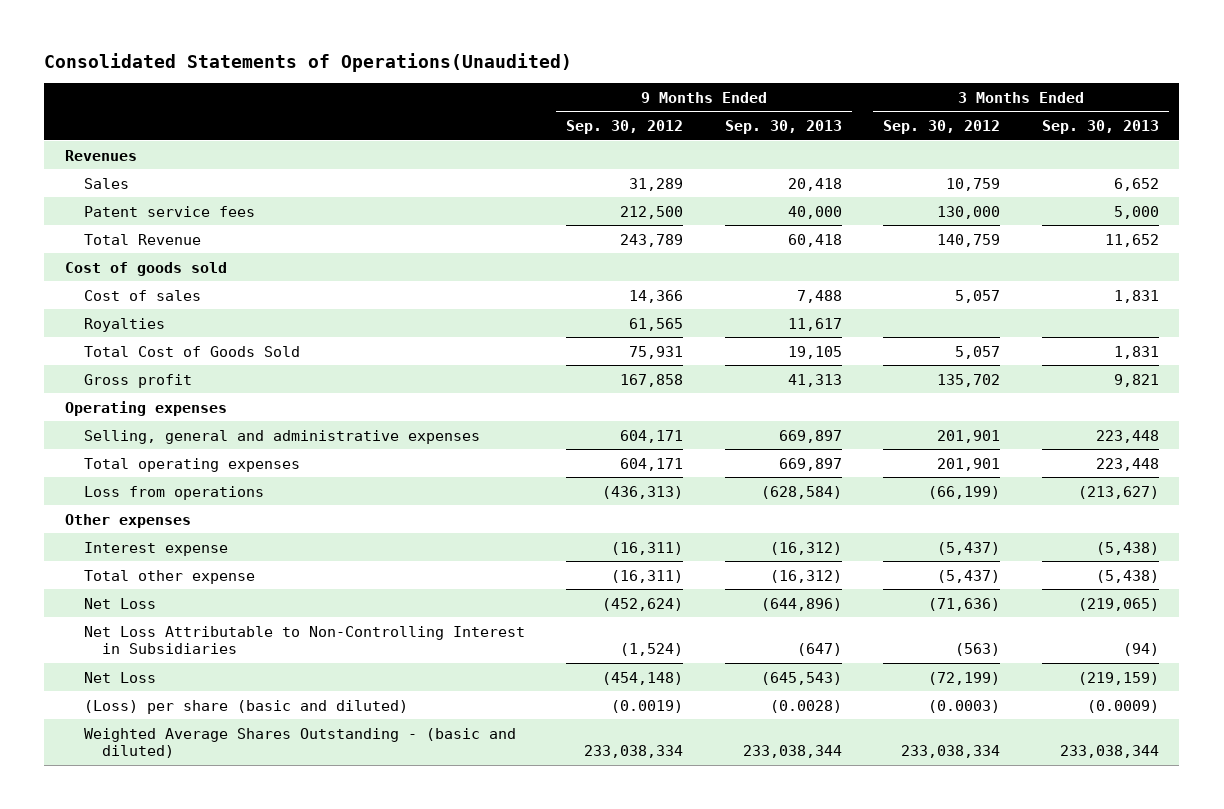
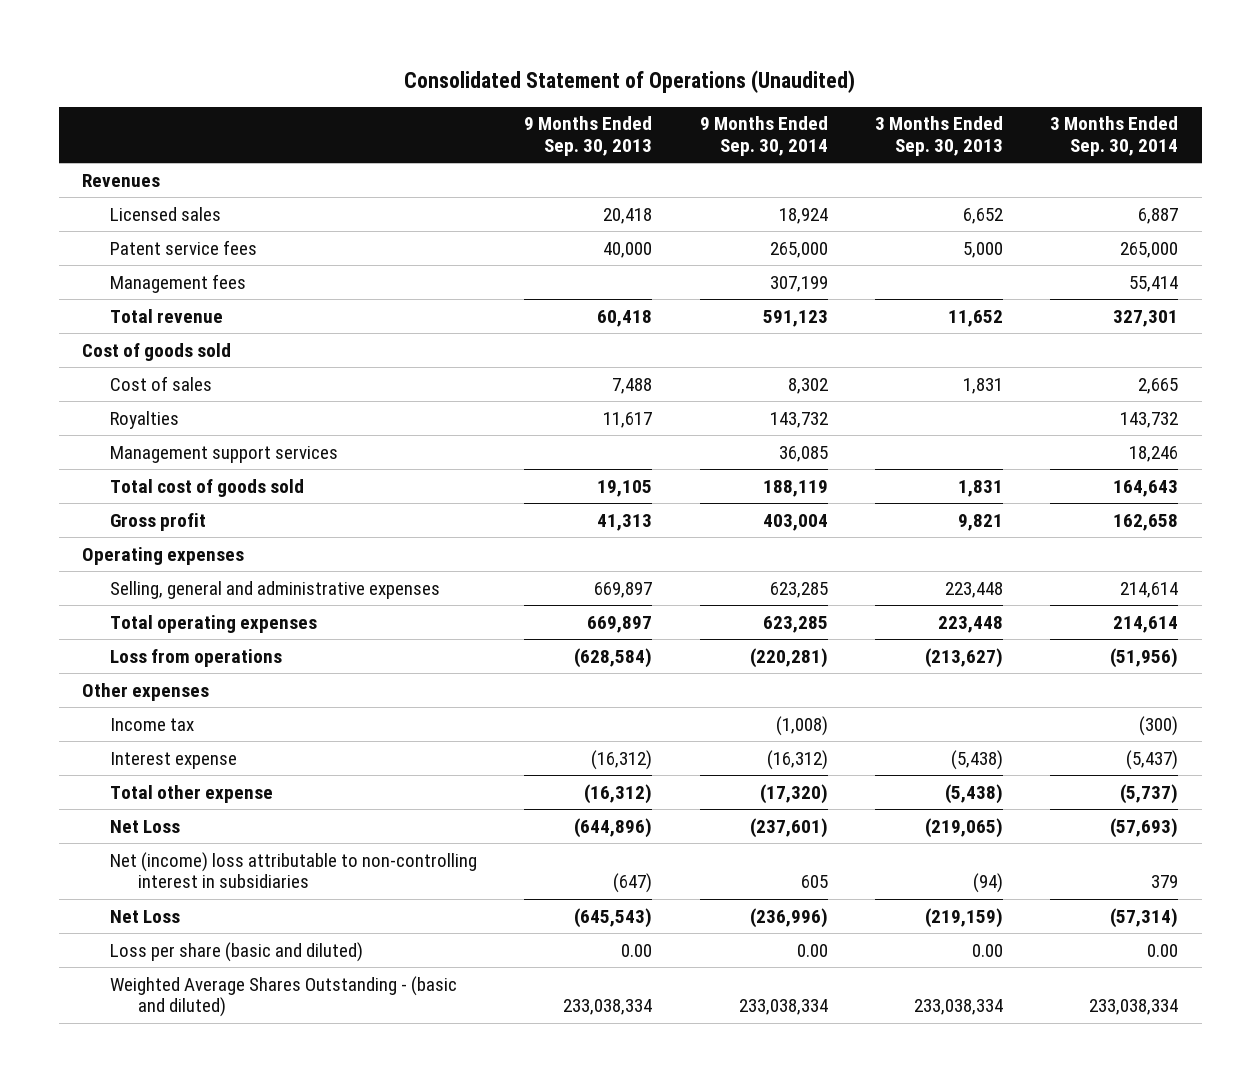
[44,53,573,73] Consolidated Statements of Operations(Unaudited) -> [404,69,856,93] Consolidated Statement of Operations (Unaudited)
[566,120,684,135] Sep. 30, 2012 -> none
[883,120,1001,135] Sep. 30, 2012 -> none
none -> [699,116,828,157] 9 Months Ended Sep. 30, 2014
none -> [1050,116,1179,157] 3 Months Ended Sep. 30, 2014
[83,177,129,189] Sales -> [109,206,221,221] Licensed sales
none -> [109,273,246,293] Management fees
[83,233,201,245] Total Revenue -> [109,308,223,323] Total revenue
none -> [109,445,338,463] Management support services
[83,345,300,357] Total Cost of Goods Sold -> [109,478,304,497] Total cost of goods sold
none -> [109,717,194,731] Income tax
[83,625,525,655] Net Loss Attributable to Non-Controlling Interest in Subsidiaries -> [109,851,477,889] Net (income) loss attributable to non-controlling interest in subsidiaries
[83,699,408,714] (Loss) per share (basic and diluted) -> [109,941,363,962] Loss per share (basic and diluted)
[769,699,842,713] (0.0028) -> [621,943,653,957] 0.00
[1086,699,1159,713] (0.0009) -> [971,943,1003,957] 0.00
[742,745,842,759] 233,038,344 -> [563,999,653,1016] 233,038,334
[1059,745,1159,759] 233,038,344 -> [913,999,1003,1016] 233,038,334

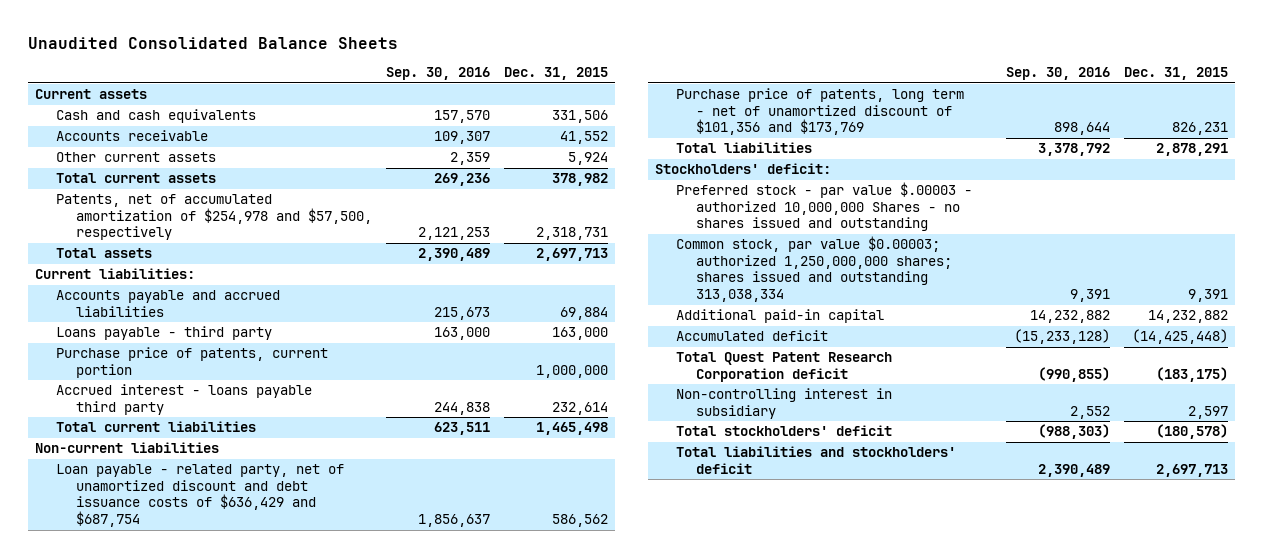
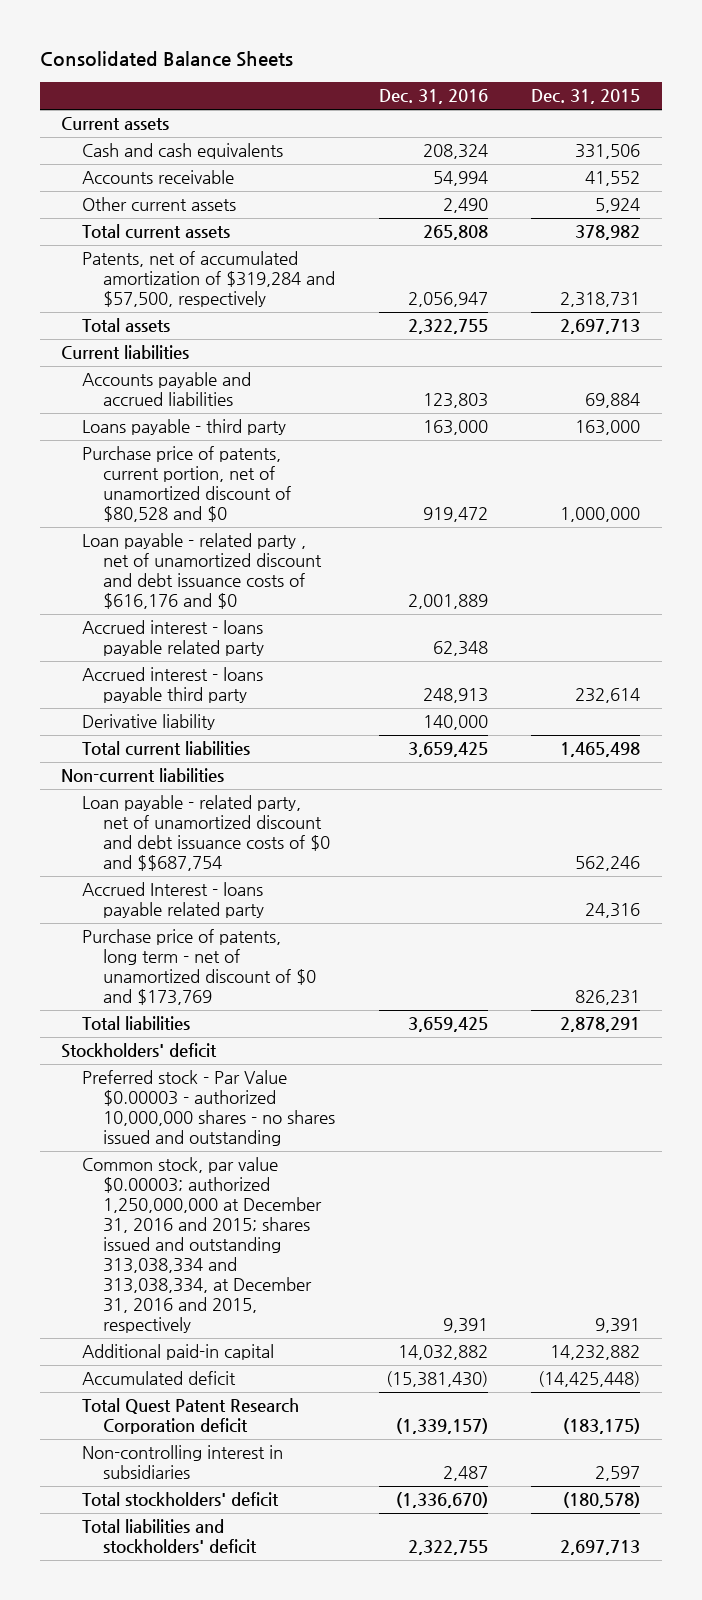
[27,36,398,49] Unaudited Consolidated Balance Sheets -> [39,51,293,68] Consolidated Balance Sheets
[386,67,491,81] Sep. 30, 2016 -> none
none -> [378,89,488,105] Dec. 31, 2016
[55,194,373,241] Patents, net of accumulated amortization of $254,978 and $57,500, respectively -> [82,251,336,308] Patents, net of accumulated amortization of $319,284 and $57,500, respectively
[34,268,195,280] Current liabilities: -> [61,345,190,360] Current liabilities
[55,347,328,378] Purchase price of patents, current portion -> [82,446,292,523] Purchase price of patents, current portion, net of unamortized discount of $80,528 and $0
none -> [82,533,323,610] Loan payable - related party , net of unamortized discount and debt issuance costs of $616,176 and $0
none -> [82,620,265,657] Accrued interest - loans payable related party
none -> [82,714,216,731] Derivative liability
[55,464,344,528] Loan payable - related party, net of unamortized discount and debt issuance costs of $636,429 and $687,754 -> [82,795,331,872] Loan payable - related party, net of unamortized discount and debt issuance costs of $0 and $$687,754
[552,514,609,528] 586,562 -> [575,856,641,872] 562,246
none -> [82,882,265,919] Accrued Interest - loans payable related party
[675,88,964,136] Purchase price of patents, long term - net of unamortized discount of $101,356 and $173,769 -> [82,929,317,1006] Purchase price of patents, long term - net of unamortized discount of $0 and $173,769
[655,163,832,175] Stockholders' deficit: -> [61,1043,218,1059] Stockholders' deficit
[675,182,972,232] Preferred stock - par value $.00003 - authorized 10,000,000 Shares - no shares issued and outstanding -> [82,1070,336,1147] Preferred stock - Par Value $0.00003 - authorized 10,000,000 shares - no shares issued and outstanding
[675,236,953,303] Common stock, par value $0.00003; authorized 1,250,000,000 shares; shares issued and outstanding 313,038,334 -> [82,1157,323,1333] Common stock, par value $0.00003; authorized 1,250,000,000 at December 31, 2016 and 2015; shares issued and outstanding 313,038,334 and 313,038,334, at December 31, 2016 and 2015, respectively
[675,388,892,419] Non-controlling interest in subsidiary -> [82,1445,284,1480] Non-controlling interest in subsidiaries

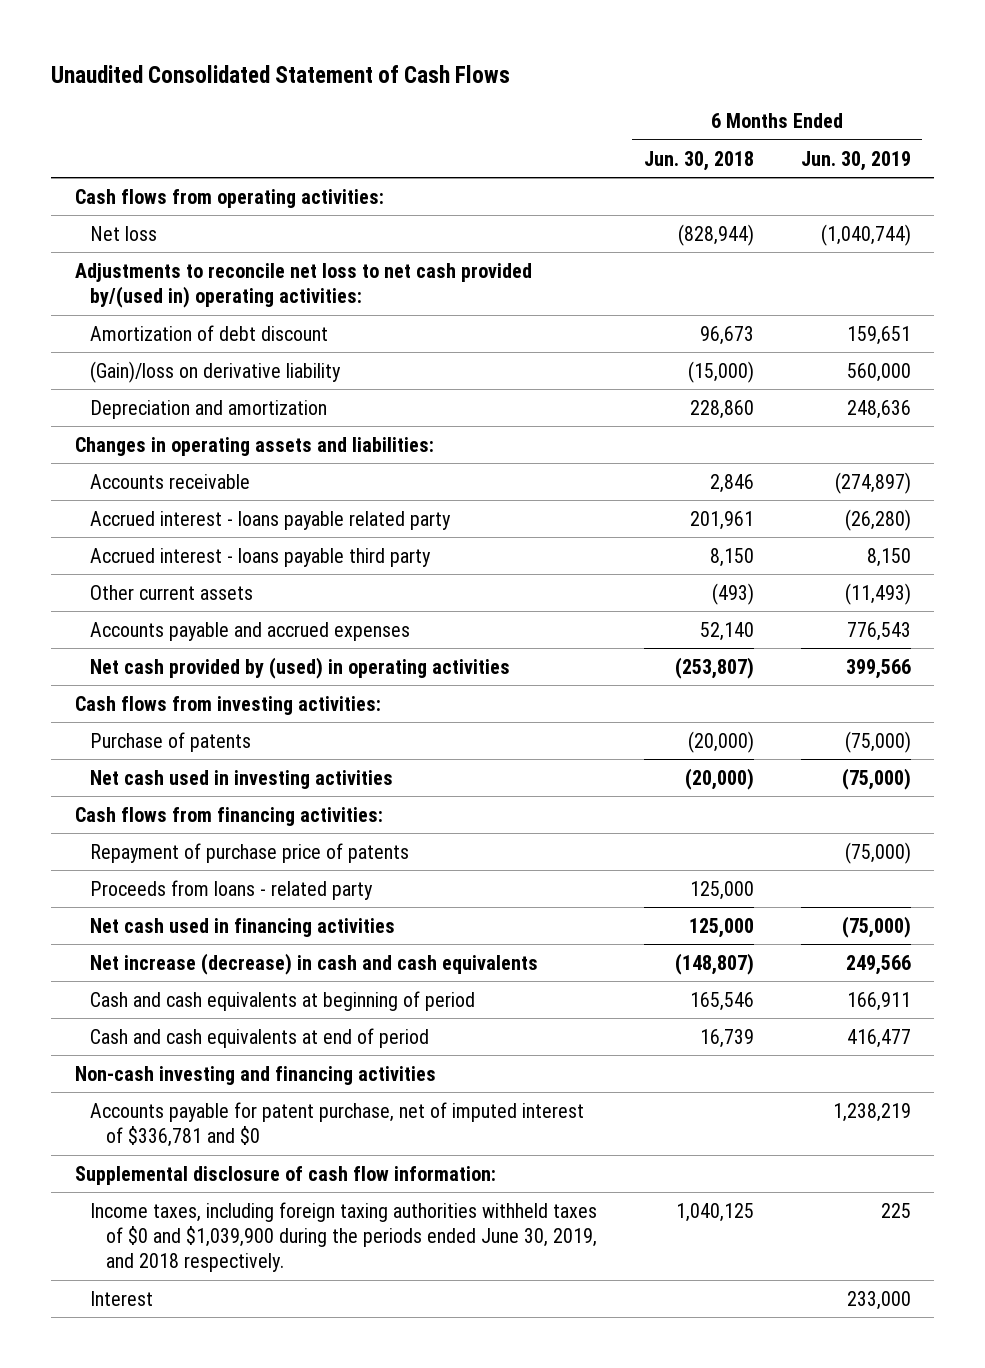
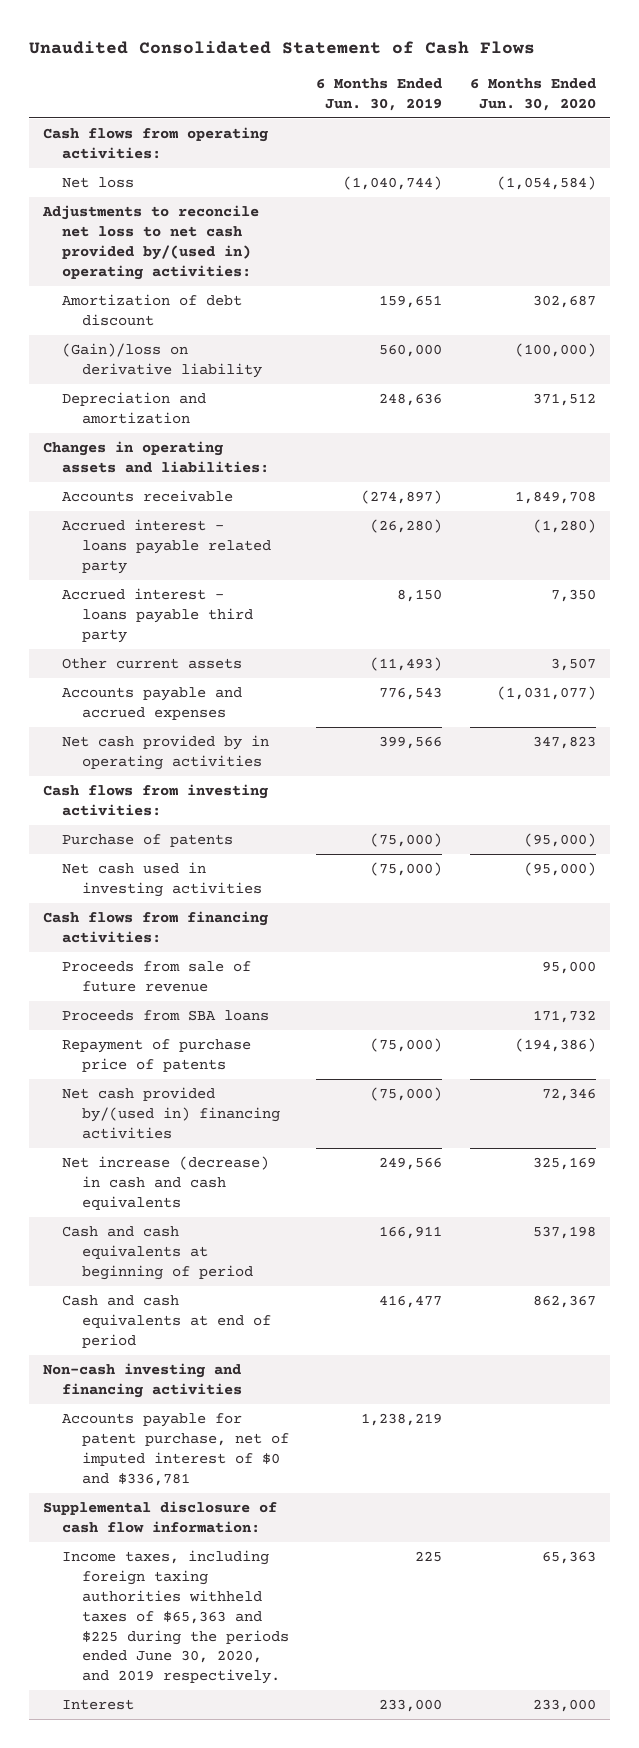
[644,150,755,171] Jun. 30, 2018 -> none
none -> [469,77,596,111] 6 Months Ended Jun. 30, 2020
[90,656,511,679] Net cash provided by (used) in operating activities -> [62,734,270,770] Net cash provided by in operating activities
none -> [62,960,252,992] Proceeds from sale of future revenue
none -> [62,1009,270,1021] Proceeds from SBA loans
[90,879,374,900] Proceeds from loans - related party -> none
[90,917,396,937] Net cash used in financing activities -> [62,1086,281,1139] Net cash provided by/(used in) financing activities
[90,1101,585,1147] Accounts payable for patent purchase, net of imputed interest of $336,781 and $0 -> [62,1412,290,1486] Accounts payable for patent purchase, net of imputed interest of $0 and $336,781
[90,1201,598,1273] Income taxes, including foreign taxing authorities withheld taxes of $0 and $1,039,900 during the periods ended June 30, 2019, and 2018 respectively. -> [62,1549,290,1685] Income taxes, including foreign taxing authorities withheld taxes of $65,363 and $225 during the periods ended June 30, 2020, and 2019 respectively.

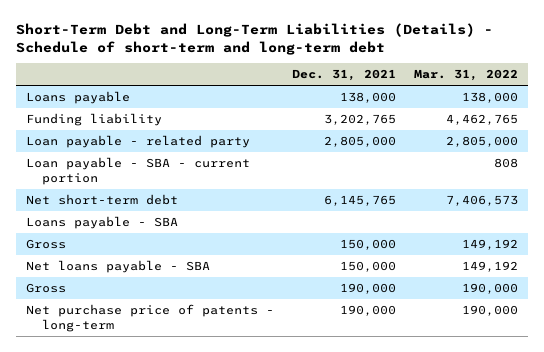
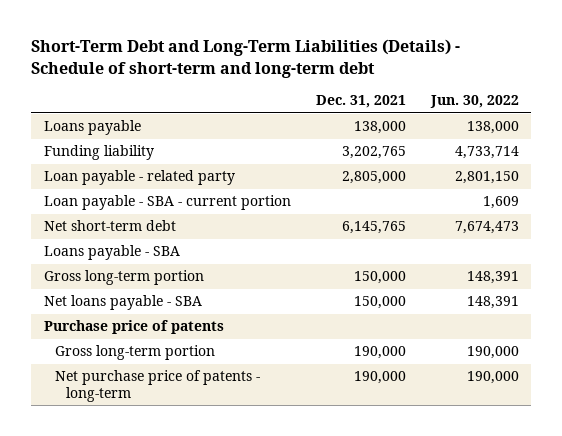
[414,69,519,82] Mar. 31, 2022 -> none
none -> [429,95,519,109] Jun. 30, 2022
[25,238,66,249] Gross -> [43,270,204,286] Gross long-term portion
none -> [43,320,224,335] Purchase price of patents
[25,282,66,293] Gross -> [54,345,215,361] Gross long-term portion

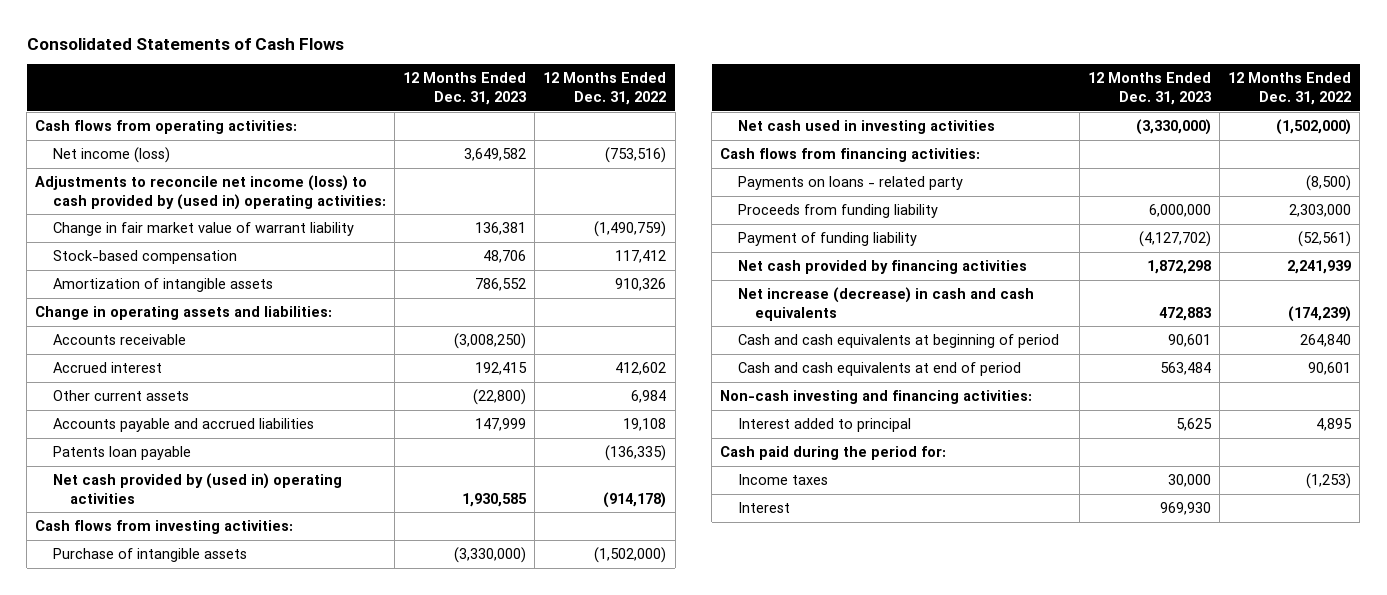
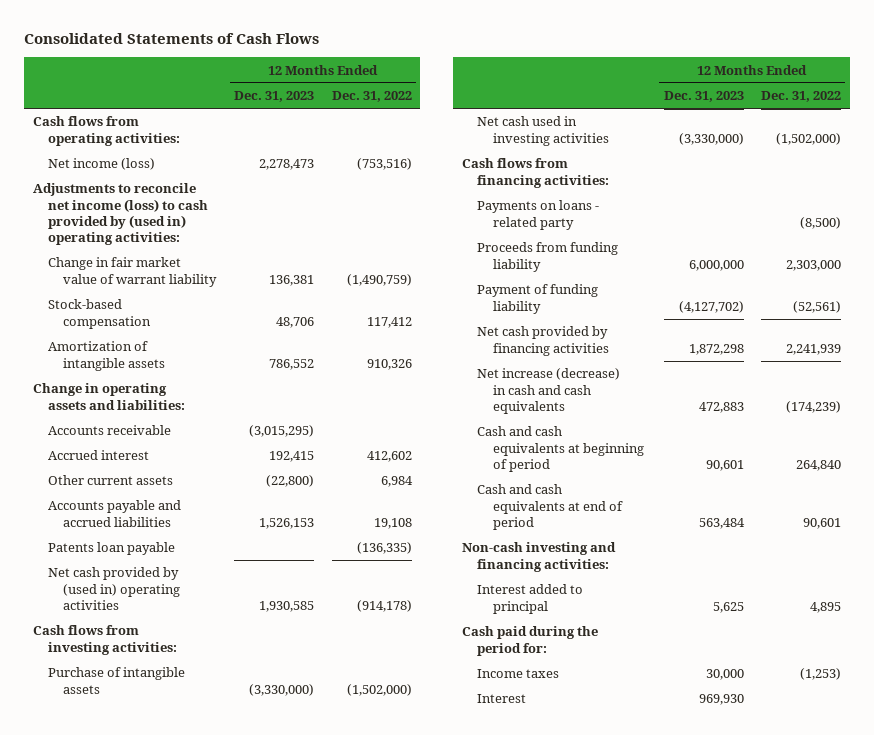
[464,148,527,162] 3,649,582 -> [259,159,315,171] 2,278,473
[454,333,527,350] (3,008,250) -> [249,425,315,438] (3,015,295)
[475,418,527,432] 147,999 -> [259,517,315,529] 1,526,153

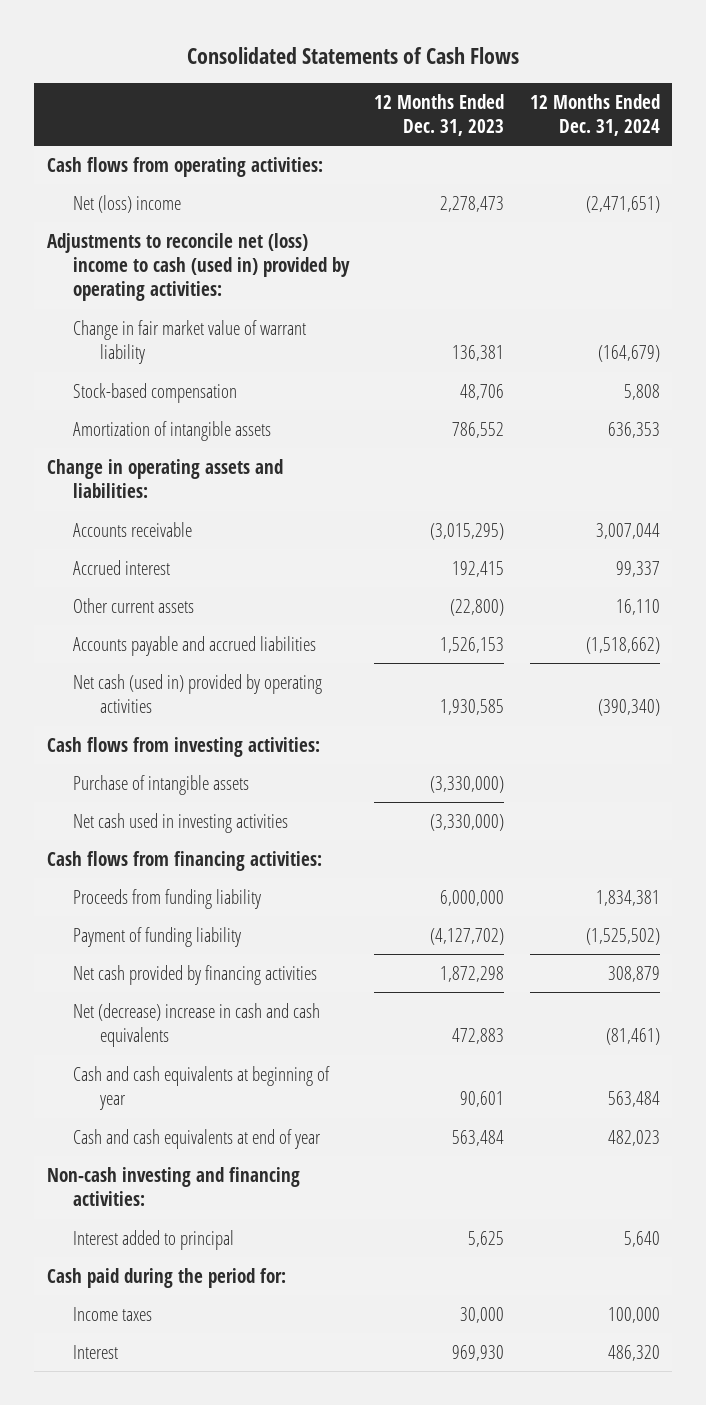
[331,91,412,103] Dec. 31, 2022 -> none
none -> [529,94,660,137] 12 Months Ended Dec. 31, 2024
[47,158,155,171] Net income (loss) -> [73,195,182,214] Net (loss) income
[32,183,208,245] Adjustments to reconcile net income (loss) to cash provided by (used in) operating activities: -> [46,233,351,302] Adjustments to reconcile net (loss) income to cash (used in) provided by operating activities:
[47,542,175,556] Patents loan payable -> none
[47,567,181,610] Net cash provided by (used in) operating activities -> [73,674,323,714] Net cash (used in) provided by operating activities
[477,200,600,230] Payments on loans - related party -> none
[477,368,621,414] Net increase (decrease) in cash and cash equivalents -> [73,1003,321,1048] Net (decrease) increase in cash and cash equivalents
[477,426,644,472] Cash and cash equivalents at beginning of period -> [73,1066,331,1111] Cash and cash equivalents at beginning of year
[477,484,623,530] Cash and cash equivalents at end of period -> [73,1129,322,1150] Cash and cash equivalents at end of year

